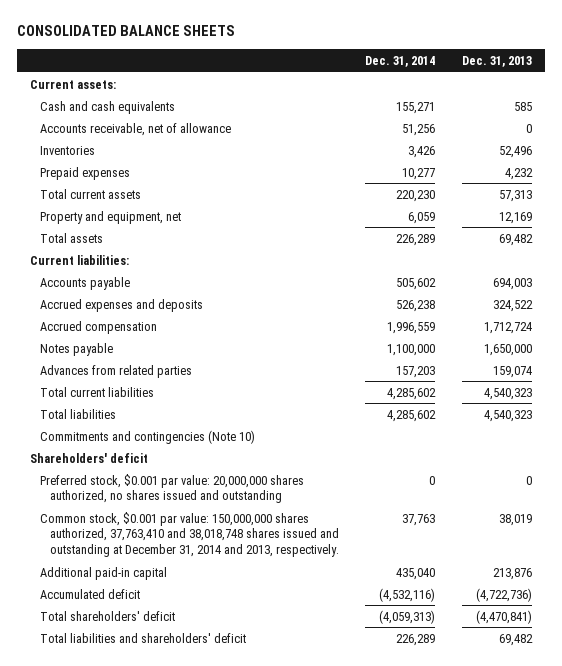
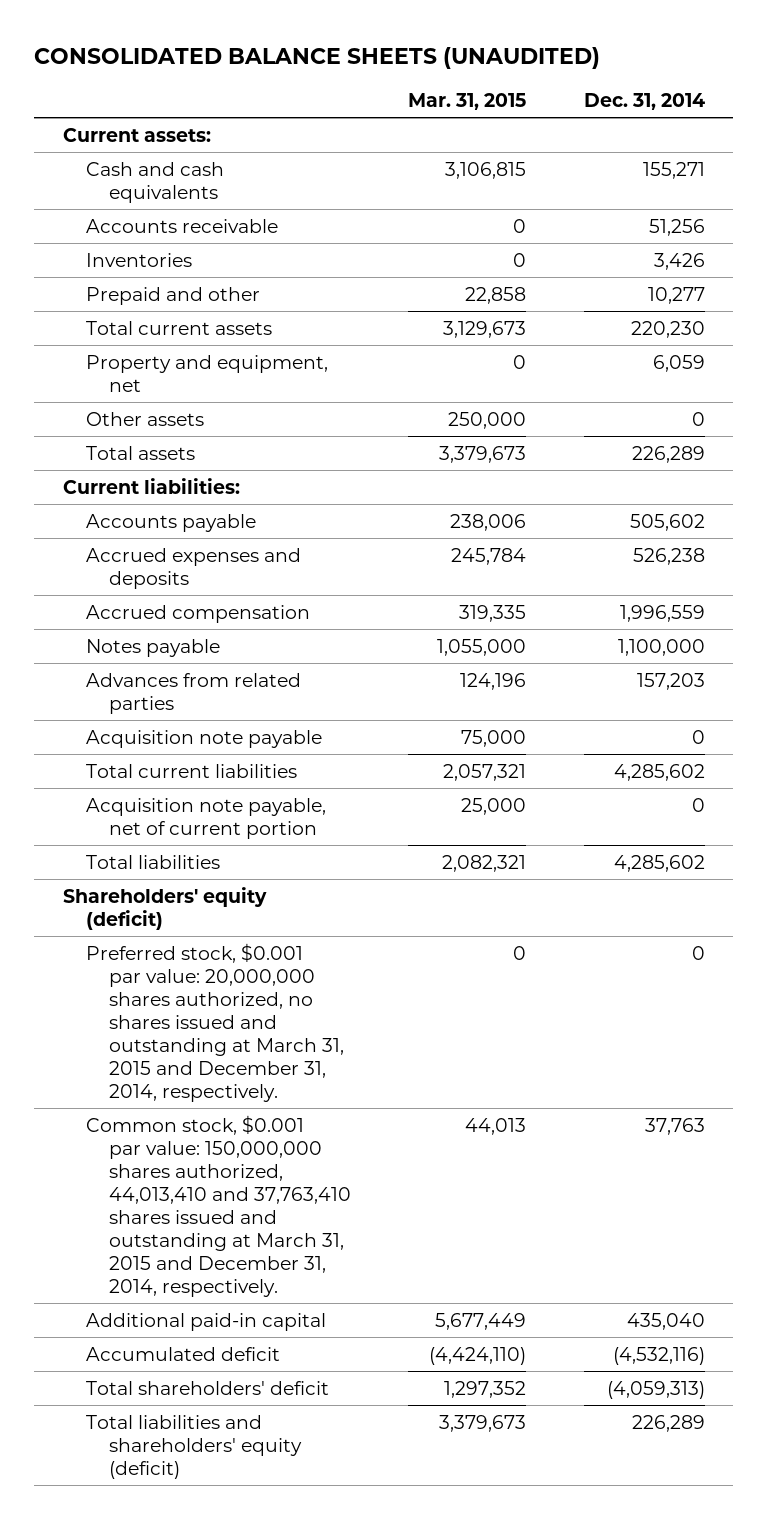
[16,25,235,37] CONSOLIDATED BALANCE SHEETS -> [34,46,601,69] CONSOLIDATED BALANCE SHEETS (UNAUDITED)
[461,55,532,67] Dec. 31, 2013 -> none
none -> [408,92,527,110] Mar. 31, 2015
[40,122,232,136] Accounts receivable, net of allowance -> [85,218,278,233] Accounts receivable
[40,166,131,180] Prepaid expenses -> [85,286,260,305] Prepaid and other
none -> [85,411,204,426] Other assets
none -> [85,729,322,748] Acquisition note payable
none -> [85,797,326,839] Acquisition note payable, net of current portion
[40,429,256,444] Commitments and contingencies (Note 10) -> none
[29,452,148,463] Shareholders' deficit -> [62,886,267,930] Shareholders' equity (deficit)
[40,473,305,504] Preferred stock, $0.001 par value: 20,000,000 shares authorized, no shares issued and outstanding -> [85,942,344,1102] Preferred stock, $0.001 par value: 20,000,000 shares authorized, no shares issued and outstanding at March 31, 2015 and December 31, 2014, respectively.
[40,511,340,557] Common stock, $0.001 par value: 150,000,000 shares authorized, 37,763,410 and 38,018,748 shares issued and outstanding at December 31, 2014 and 2013, respectively. -> [85,1114,351,1297] Common stock, $0.001 par value: 150,000,000 shares authorized, 44,013,410 and 37,763,410 shares issued and outstanding at March 31, 2015 and December 31, 2014, respectively.
[40,632,247,643] Total liabilities and shareholders' deficit -> [85,1414,302,1479] Total liabilities and shareholders' equity (deficit)

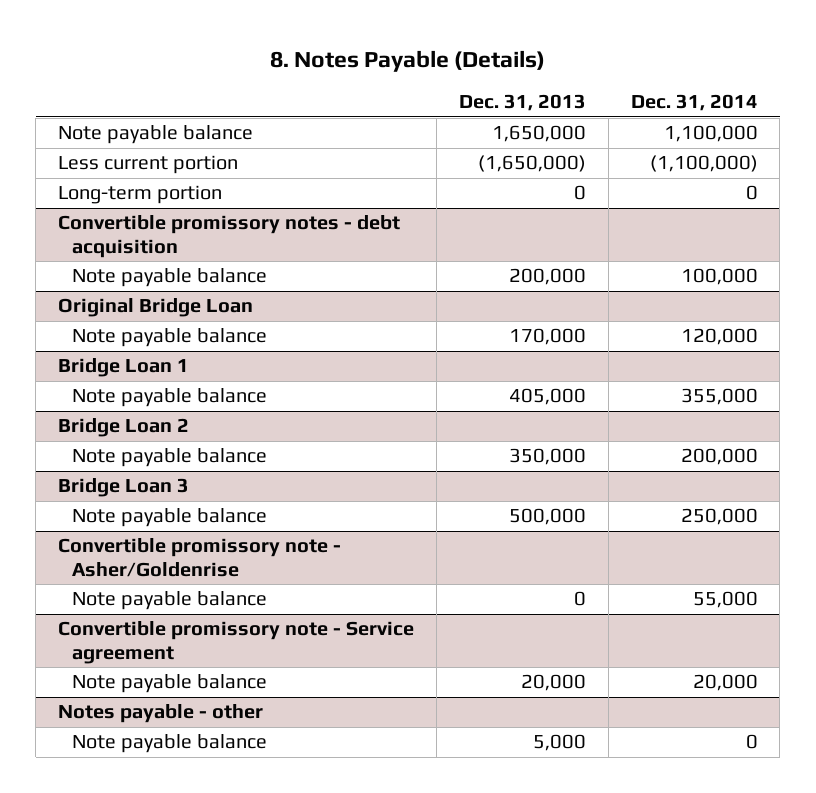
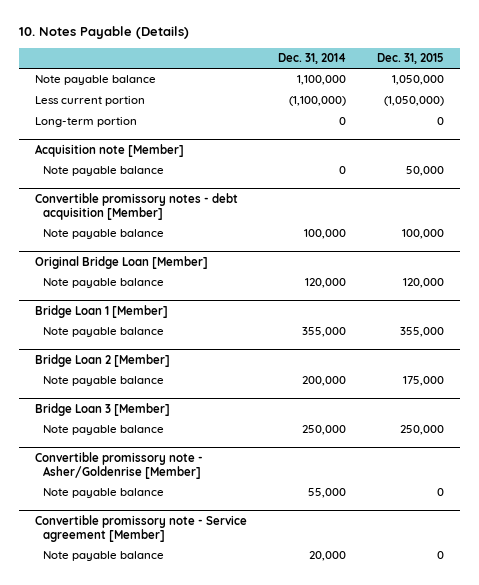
[269,50,545,73] 8. Notes Payable (Details) -> [18,26,189,40] 10. Notes Payable (Details)
[458,94,586,112] Dec. 31, 2013 -> none
none -> [377,53,445,65] Dec. 31, 2015
none -> [34,143,184,157] Acquisition note [Member]
none -> [43,166,165,177] Note payable balance
[58,215,401,258] Convertible promissory notes - debt acquisition -> [34,192,238,220] Convertible promissory notes - debt acquisition [Member]
[58,298,254,318] Original Bridge Loan -> [34,255,208,269] Original Bridge Loan [Member]
[58,358,190,378] Bridge Loan 1 -> [34,304,168,318] Bridge Loan 1 [Member]
[58,418,190,438] Bridge Loan 2 -> [34,353,170,367] Bridge Loan 2 [Member]
[58,478,190,498] Bridge Loan 3 -> [34,402,170,416] Bridge Loan 3 [Member]
[58,538,342,577] Convertible promissory note - Asher/Goldenrise -> [34,451,203,479] Convertible promissory note - Asher/Goldenrise [Member]
[58,621,415,664] Convertible promissory note - Service agreement -> [34,514,247,542] Convertible promissory note - Service agreement [Member]
[58,704,264,724] Notes payable - other -> none
[72,734,268,754] Note payable balance -> none

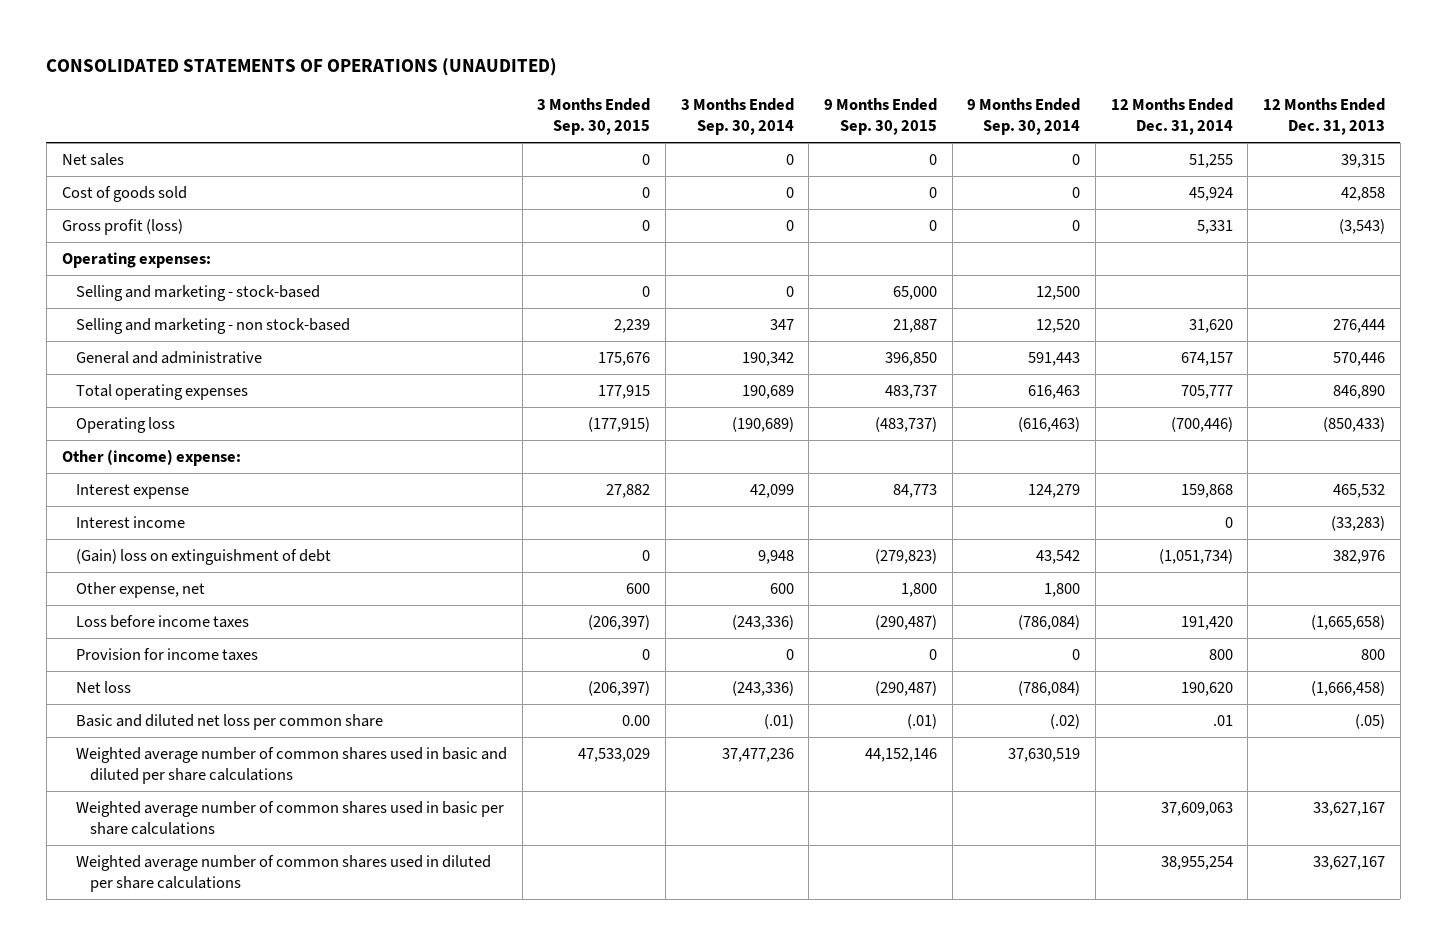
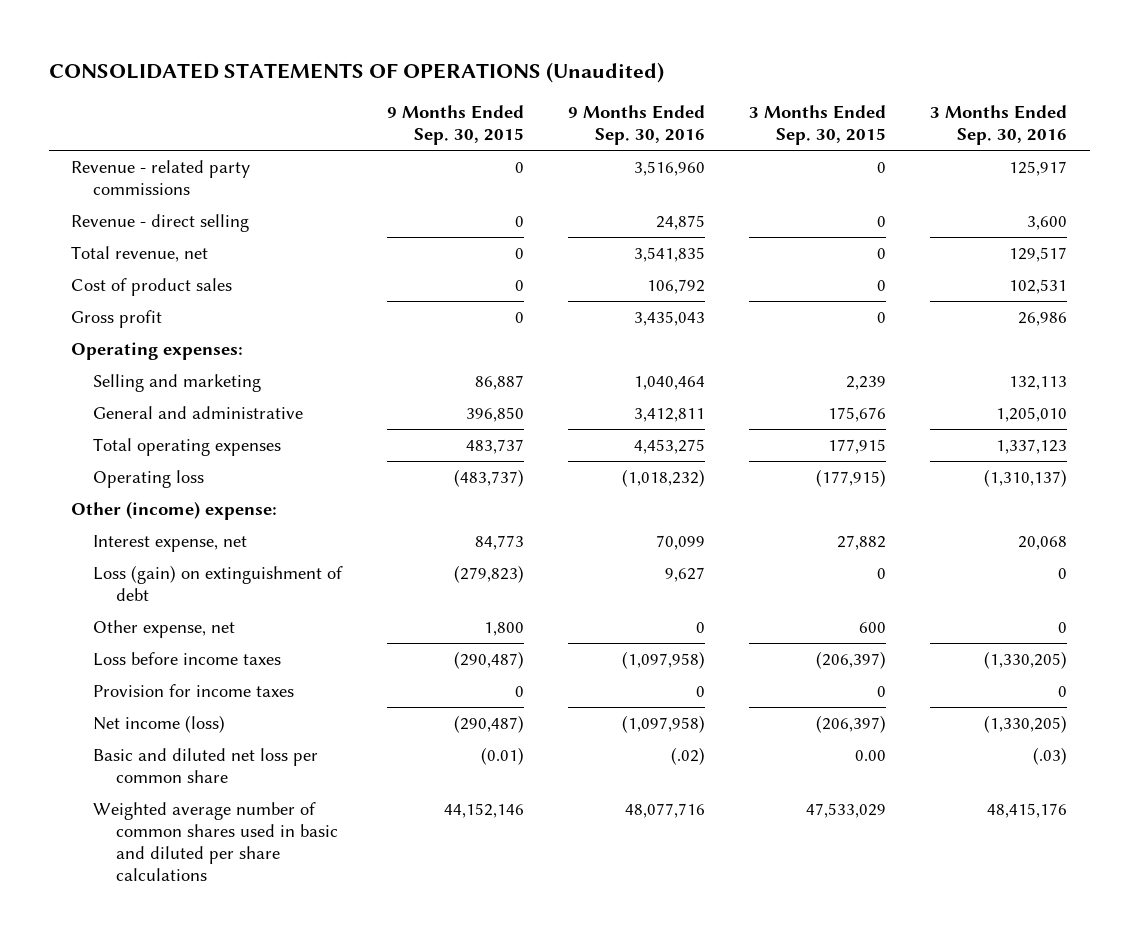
[46,57,558,76] CONSOLIDATED STATEMENTS OF OPERATIONS (UNAUDITED) -> [48,61,664,83] CONSOLIDATED STATEMENTS OF OPERATIONS (Unaudited)
[680,98,794,135] 3 Months Ended Sep. 30, 2014 -> none
[967,98,1081,135] 9 Months Ended Sep. 30, 2014 -> none
[1110,98,1233,135] 12 Months Ended Dec. 31, 2014 -> none
[1262,98,1385,135] 12 Months Ended Dec. 31, 2013 -> none
none -> [567,105,705,146] 9 Months Ended Sep. 30, 2016
none -> [930,105,1068,146] 3 Months Ended Sep. 30, 2016
[61,153,124,167] Net sales -> none
[61,186,187,203] Cost of goods sold -> none
none -> [70,160,250,196] Revenue - related party commissions
none -> [70,214,249,233] Revenue - direct selling
none -> [70,246,208,263] Total revenue, net
none -> [70,278,232,297] Cost of product sales
[61,219,183,236] Gross profit (loss) -> [70,310,162,329] Gross profit
[75,318,350,335] Selling and marketing - non stock-based -> none
[75,285,320,302] Selling and marketing - stock-based -> [93,374,262,393] Selling and marketing
[642,286,651,298] 0 -> [846,376,887,391] 2,239
[892,286,937,301] 65,000 -> [474,375,524,391] 86,887
[75,516,185,529] Interest income -> none
[75,484,189,500] Interest expense -> [93,535,248,553] Interest expense, net
[75,549,331,566] (Gain) loss on extinguishment of debt -> [93,565,344,602] Loss (gain) on extinguishment of debt
[75,681,131,694] Net loss -> [93,715,226,734] Net income (loss)
[906,714,937,730] (.01) -> [480,747,524,766] (0.01)
[75,801,504,835] Weighted average number of common shares used in basic per share calculations -> none
[75,855,491,892] Weighted average number of common shares used in diluted per share calculations -> none

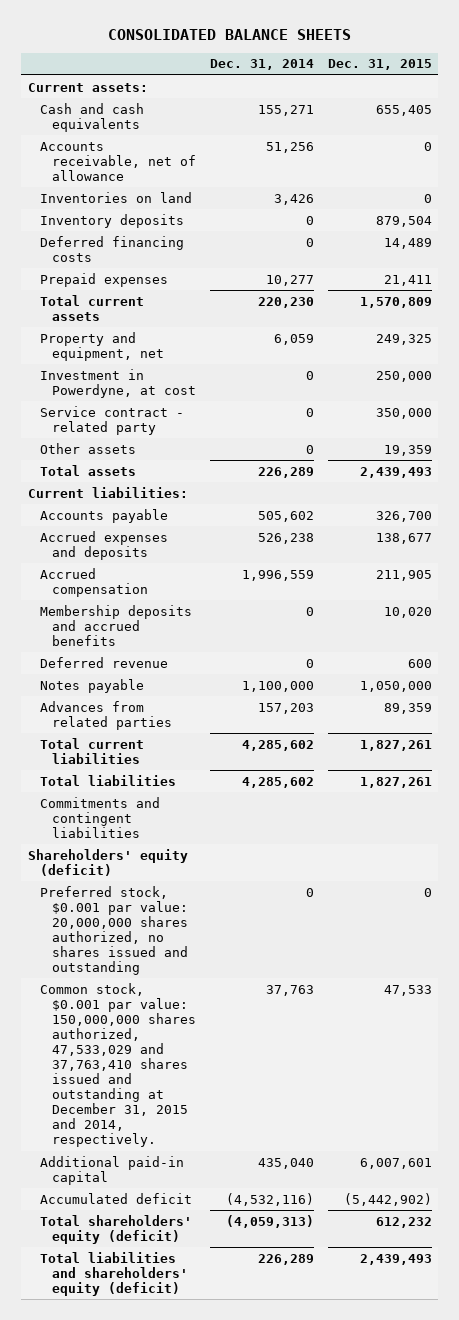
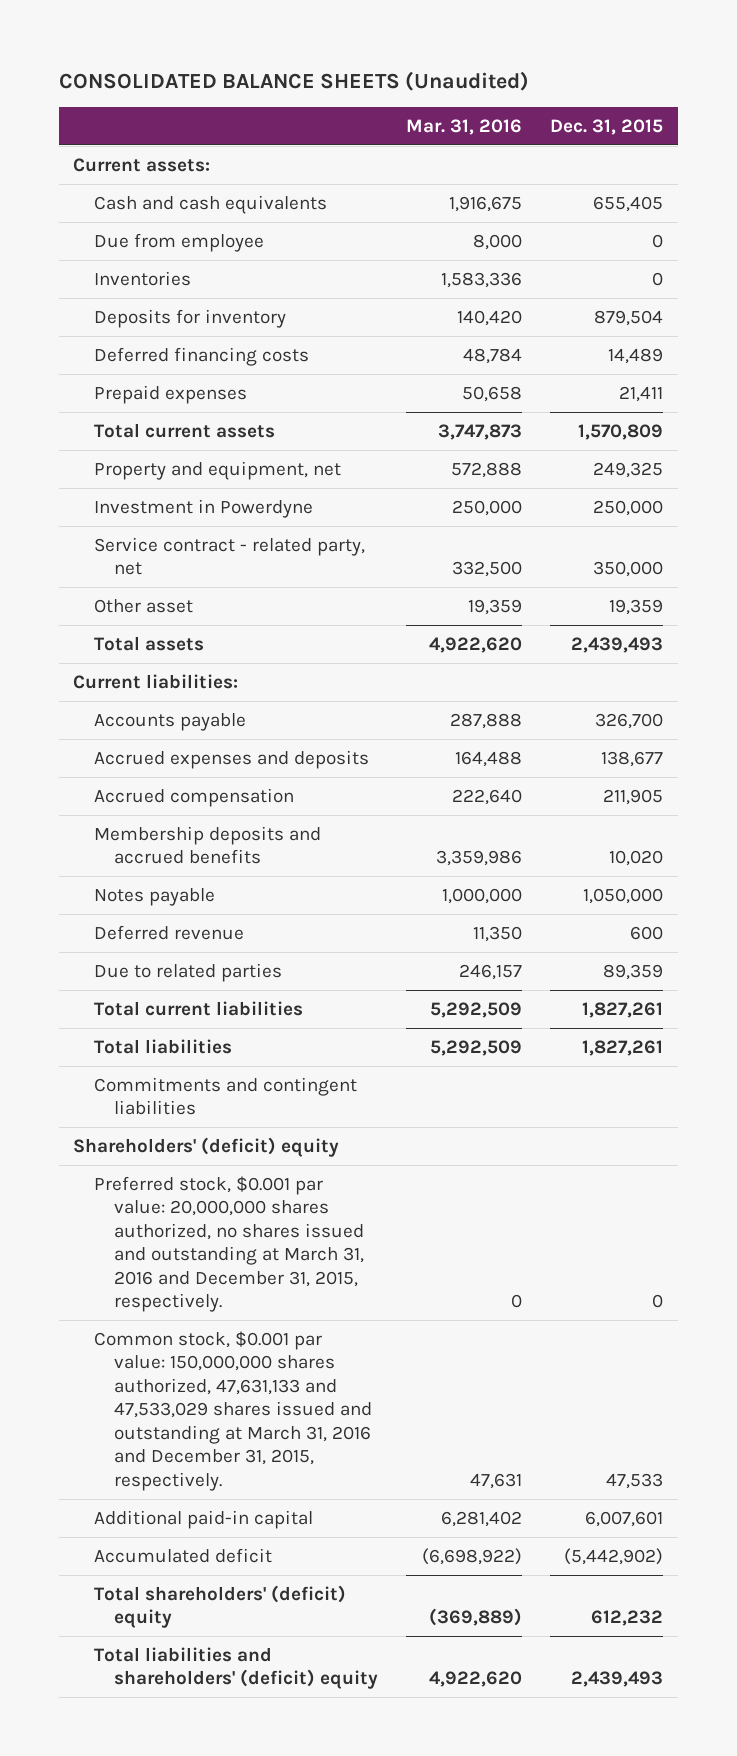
[107,29,351,41] CONSOLIDATED BALANCE SHEETS -> [59,71,530,92] CONSOLIDATED BALANCE SHEETS (Unaudited)
[210,59,315,71] Dec. 31, 2014 -> none
none -> [406,118,523,135] Mar. 31, 2016
[39,141,197,181] Accounts receivable, net of allowance -> none
none -> [93,232,264,252] Due from employee
[39,191,192,203] Inventories on land -> [93,270,191,286] Inventories
[39,213,184,228] Inventory deposits -> [93,308,286,328] Deposits for inventory
[39,368,197,398] Investment in Powerdyne, at cost -> [93,498,313,518] Investment in Powerdyne
[39,405,184,435] Service contract - related party -> [93,536,365,576] Service contract - related party, net
[39,442,136,454] Other assets -> [93,598,193,613] Other asset
[39,656,168,668] Deferred revenue -> [93,924,244,940] Deferred revenue
[39,700,173,730] Advances from related parties -> [93,962,282,982] Due to related parties
[27,848,188,876] Shareholders' equity (deficit) -> [73,1136,340,1157] Shareholders' (deficit) equity
[39,885,189,975] Preferred stock, $0.001 par value: 20,000,000 shares authorized, no shares issued and outstanding -> [93,1175,365,1313] Preferred stock, $0.001 par value: 20,000,000 shares authorized, no shares issued and outstanding at March 31, 2016 and December 31, 2015, respectively.
[39,982,197,1148] Common stock, $0.001 par value: 150,000,000 shares authorized, 47,533,029 and 37,763,410 shares issued and outstanding at December 31, 2015 and 2014, respectively. -> [93,1330,373,1491] Common stock, $0.001 par value: 150,000,000 shares authorized, 47,631,133 and 47,533,029 shares issued and outstanding at March 31, 2016 and December 31, 2015, respectively.
[39,1214,192,1244] Total shareholders' equity (deficit) -> [93,1584,346,1629] Total shareholders' (deficit) equity
[39,1251,189,1296] Total liabilities and shareholders' equity (deficit) -> [93,1646,379,1690] Total liabilities and shareholders' (deficit) equity

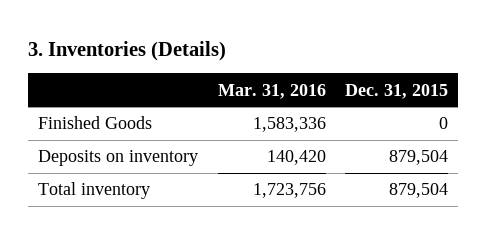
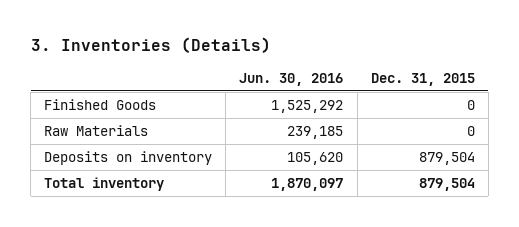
[217,83,326,99] Mar. 31, 2016 -> none
none -> [239,72,344,86] Jun. 30, 2016
none -> [44,124,149,136] Raw Materials

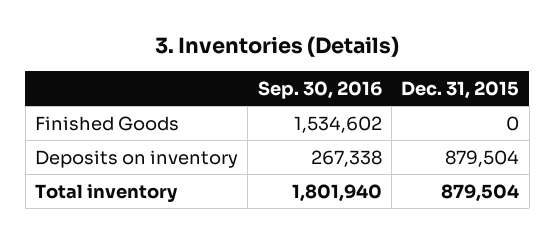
[239,72,344,86] Jun. 30, 2016 -> none
none -> [257,81,382,100] Sep. 30, 2016
[44,124,149,136] Raw Materials -> none

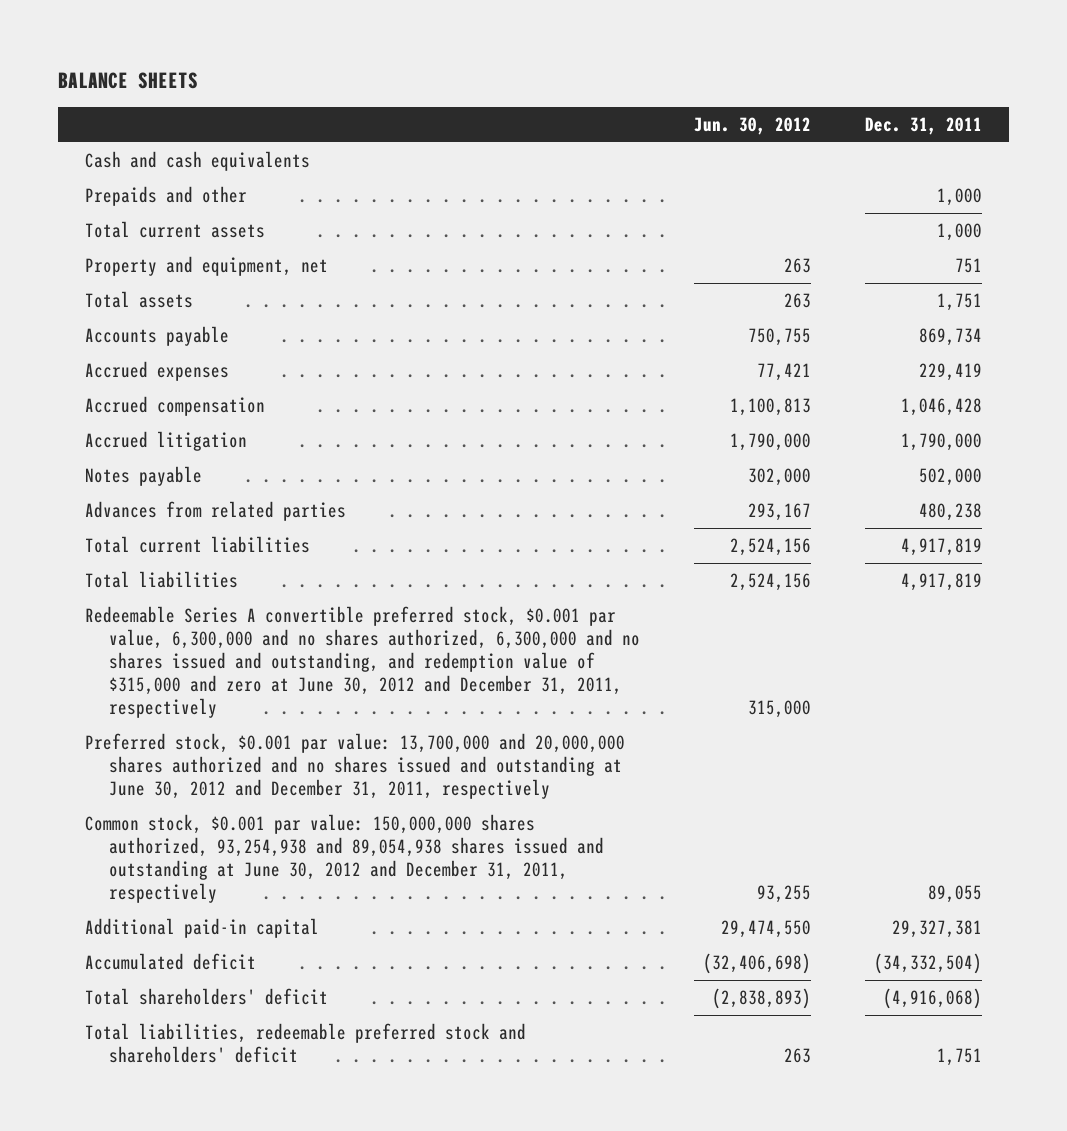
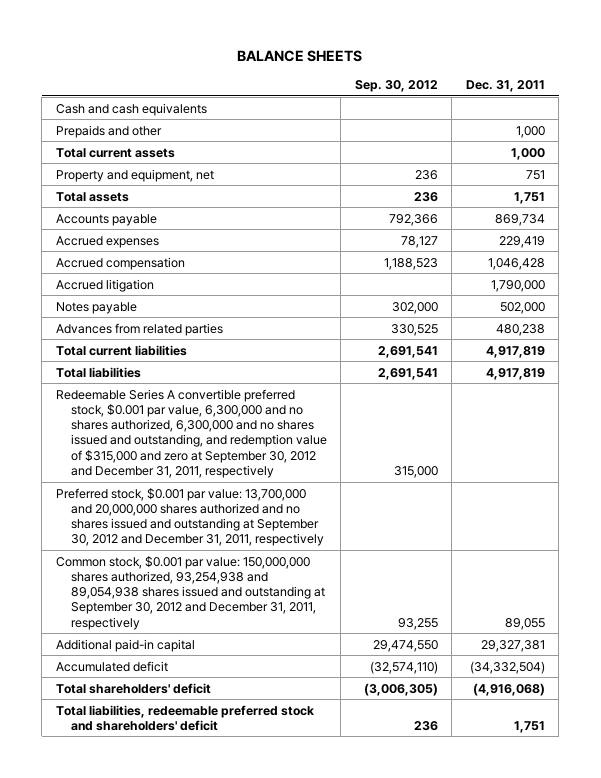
[693,116,811,135] Jun. 30, 2012 -> none
none -> [354,80,438,93] Sep. 30, 2012
[85,606,640,719] Redeemable Series A convertible preferred stock, $0.001 par value, 6,300,000 and no shares authorized, 6,300,000 and no shares issued and outstanding, and redemption value of $315,000 and zero at June 30, 2012 and December 31, 2011, respectively -> [55,388,327,478] Redeemable Series A convertible preferred stock, $0.001 par value, 6,300,000 and no shares authorized, 6,300,000 and no shares issued and outstanding, and redemption value of $315,000 and zero at September 30, 2012 and December 31, 2011, respectively
[85,733,626,800] Preferred stock, $0.001 par value: 13,700,000 and 20,000,000 shares authorized and no shares issued and outstanding at June 30, 2012 and December 31, 2011, respectively -> [55,487,324,547] Preferred stock, $0.001 par value: 13,700,000 and 20,000,000 shares authorized and no shares issued and outstanding at September 30, 2012 and December 31, 2011, respectively
[85,814,604,904] Common stock, $0.001 par value: 150,000,000 shares authorized, 93,254,938 and 89,054,938 shares issued and outstanding at June 30, 2012 and December 31, 2011, respectively -> [55,555,325,630] Common stock, $0.001 par value: 150,000,000 shares authorized, 93,254,938 and 89,054,938 shares issued and outstanding at September 30, 2012 and December 31, 2011, respectively

